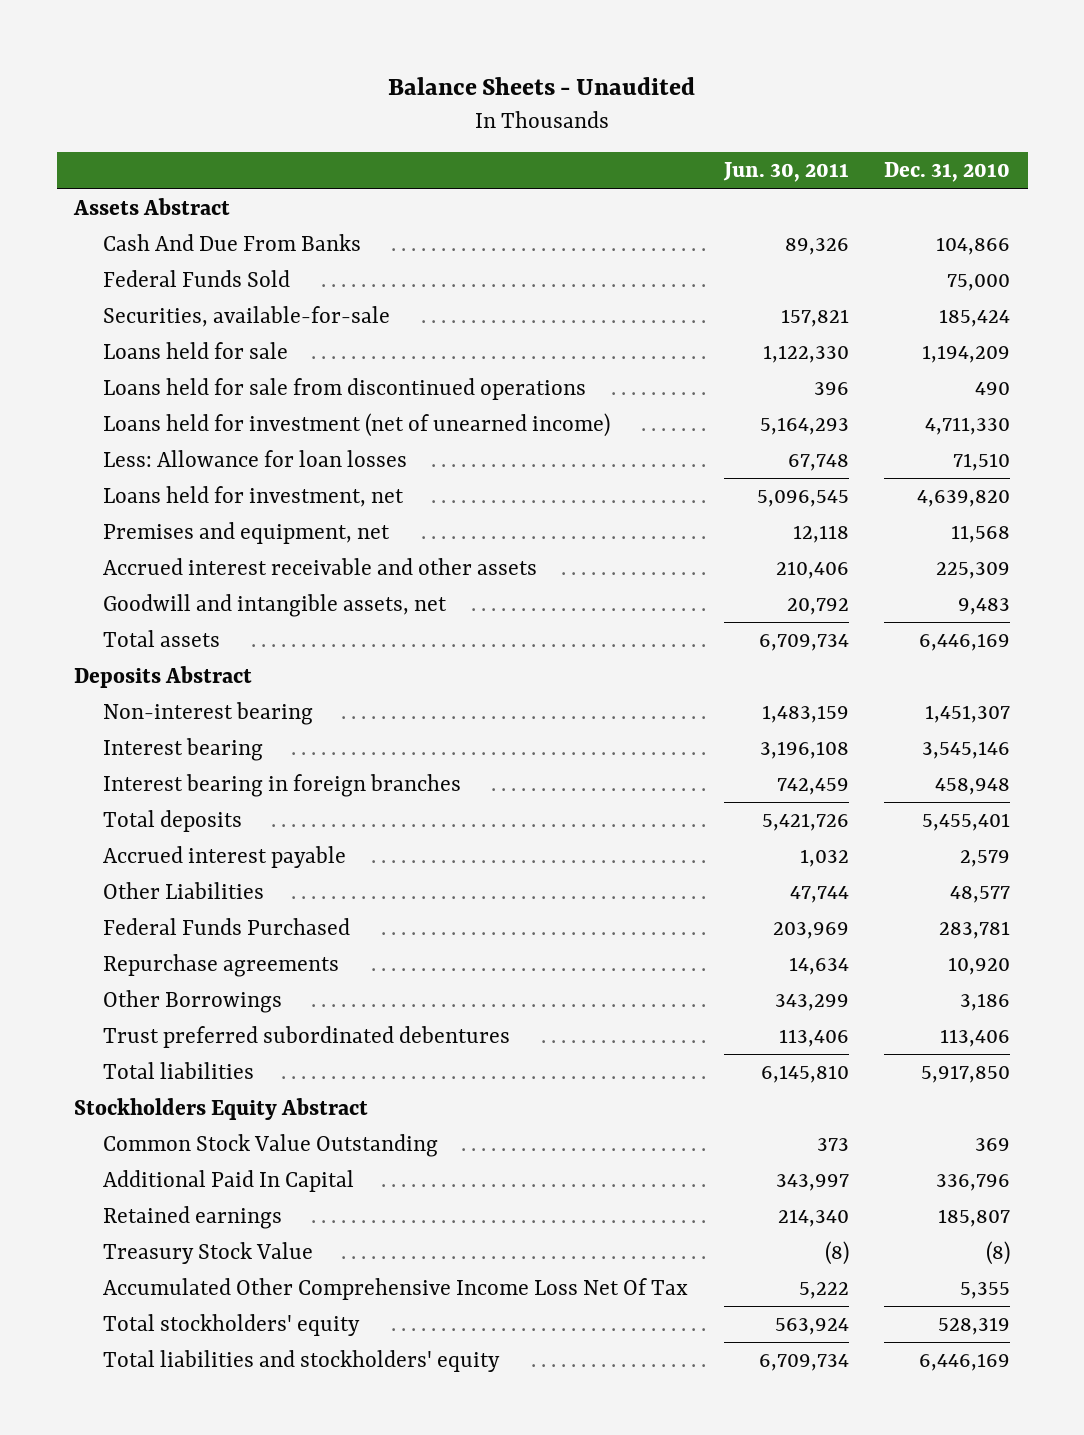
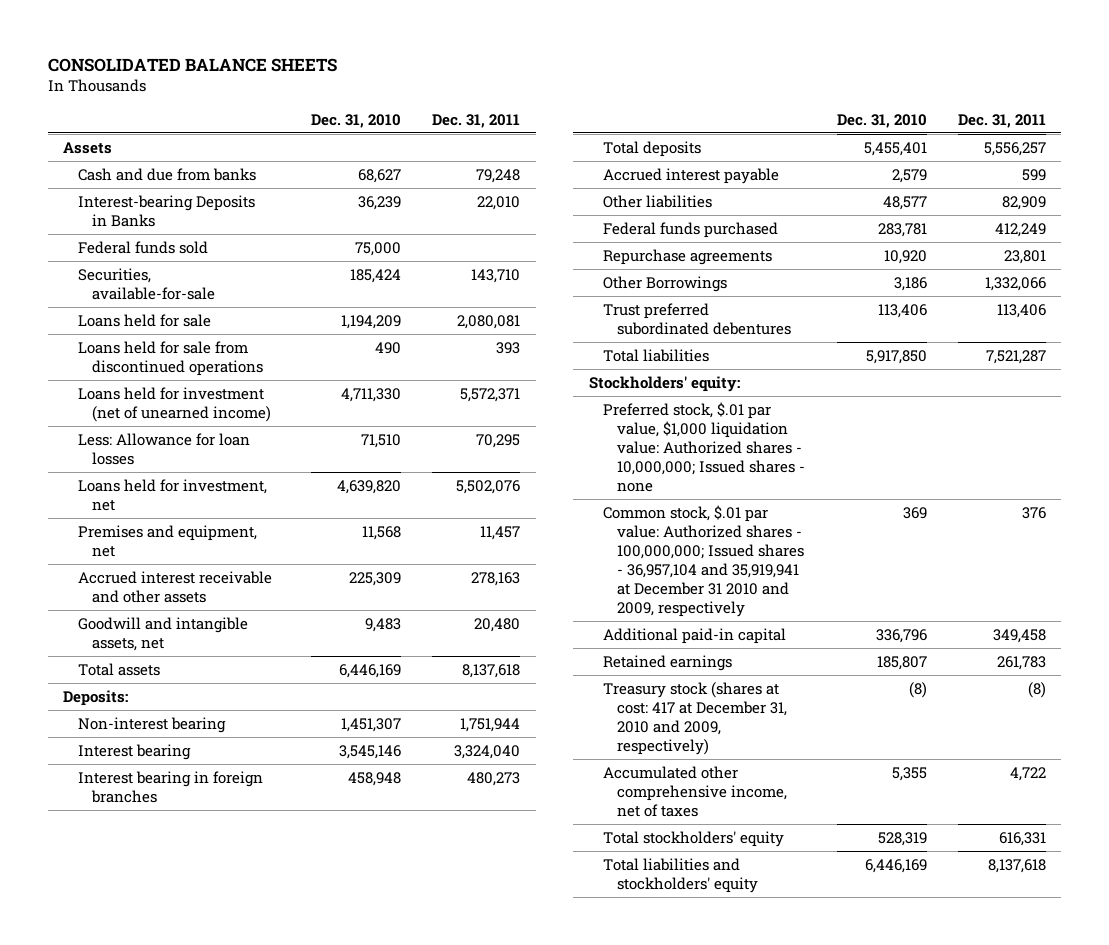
[388,76,696,95] Balance Sheets - Unaudited -> [47,57,337,72] CONSOLIDATED BALANCE SHEETS
[722,162,849,183] Jun. 30, 2011 -> none
none -> [432,113,521,128] Dec. 31, 2011
[73,198,231,216] Assets Abstract -> [63,141,113,154] Assets
[103,234,362,252] Cash And Due From Banks -> [77,167,256,181] Cash and due from banks
[935,237,1010,256] 104,866 -> [358,168,402,183] 68,627
none -> [77,194,255,227] Interest-bearing Deposits in Banks
[103,270,291,288] Federal Funds Sold -> [77,240,208,254] Federal funds sold
[74,666,253,689] Deposits Abstract -> [63,689,129,706] Deposits:
[103,882,265,900] Other Liabilities -> [603,194,713,208] Other liabilities
[103,918,351,936] Federal Funds Purchased -> [603,221,779,238] Federal funds purchased
[74,1098,369,1121] Stockholders Equity Abstract -> [588,375,740,392] Stockholders' equity:
none -> [603,401,806,493] Preferred stock, $.01 par value, $1,000 liquidation value: Authorized shares - 10,000,000; Issued shares - none
[103,1134,439,1158] Common Stock Value Outstanding -> [603,504,805,618] Common stock, $.01 par value: Authorized shares - 100,000,000; Issued shares - 36,957,104 and 35,919,941 at December 31 2010 and 2009, respectively
[103,1170,355,1193] Additional Paid In Capital -> [603,627,787,644] Additional paid-in capital
[103,1242,314,1265] Treasury Stock Value -> [603,681,788,755] Treasury stock (shares at cost: 417 at December 31, 2010 and 2009, respectively)
[103,1278,689,1301] Accumulated Other Comprehensive Income Loss Net Of Tax -> [603,765,788,817] Accumulated other comprehensive income, net of taxes

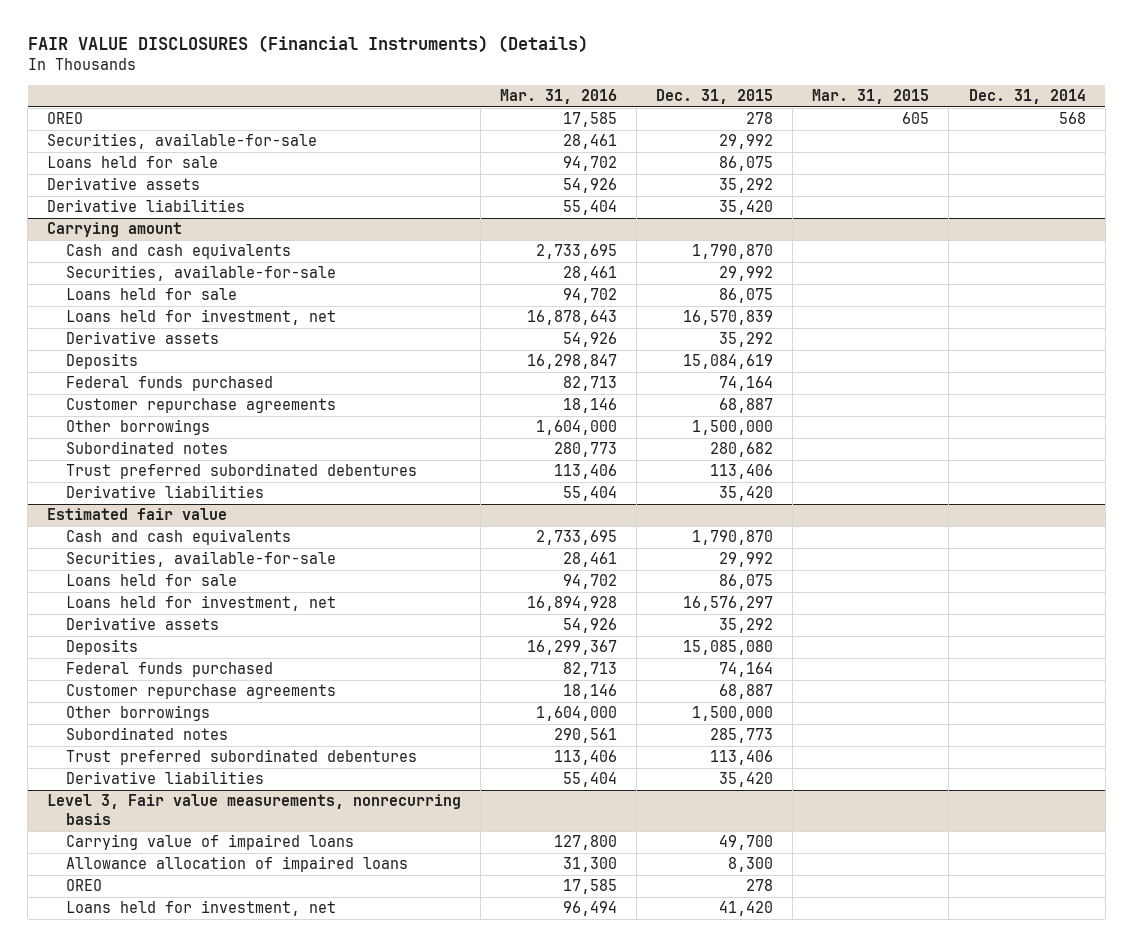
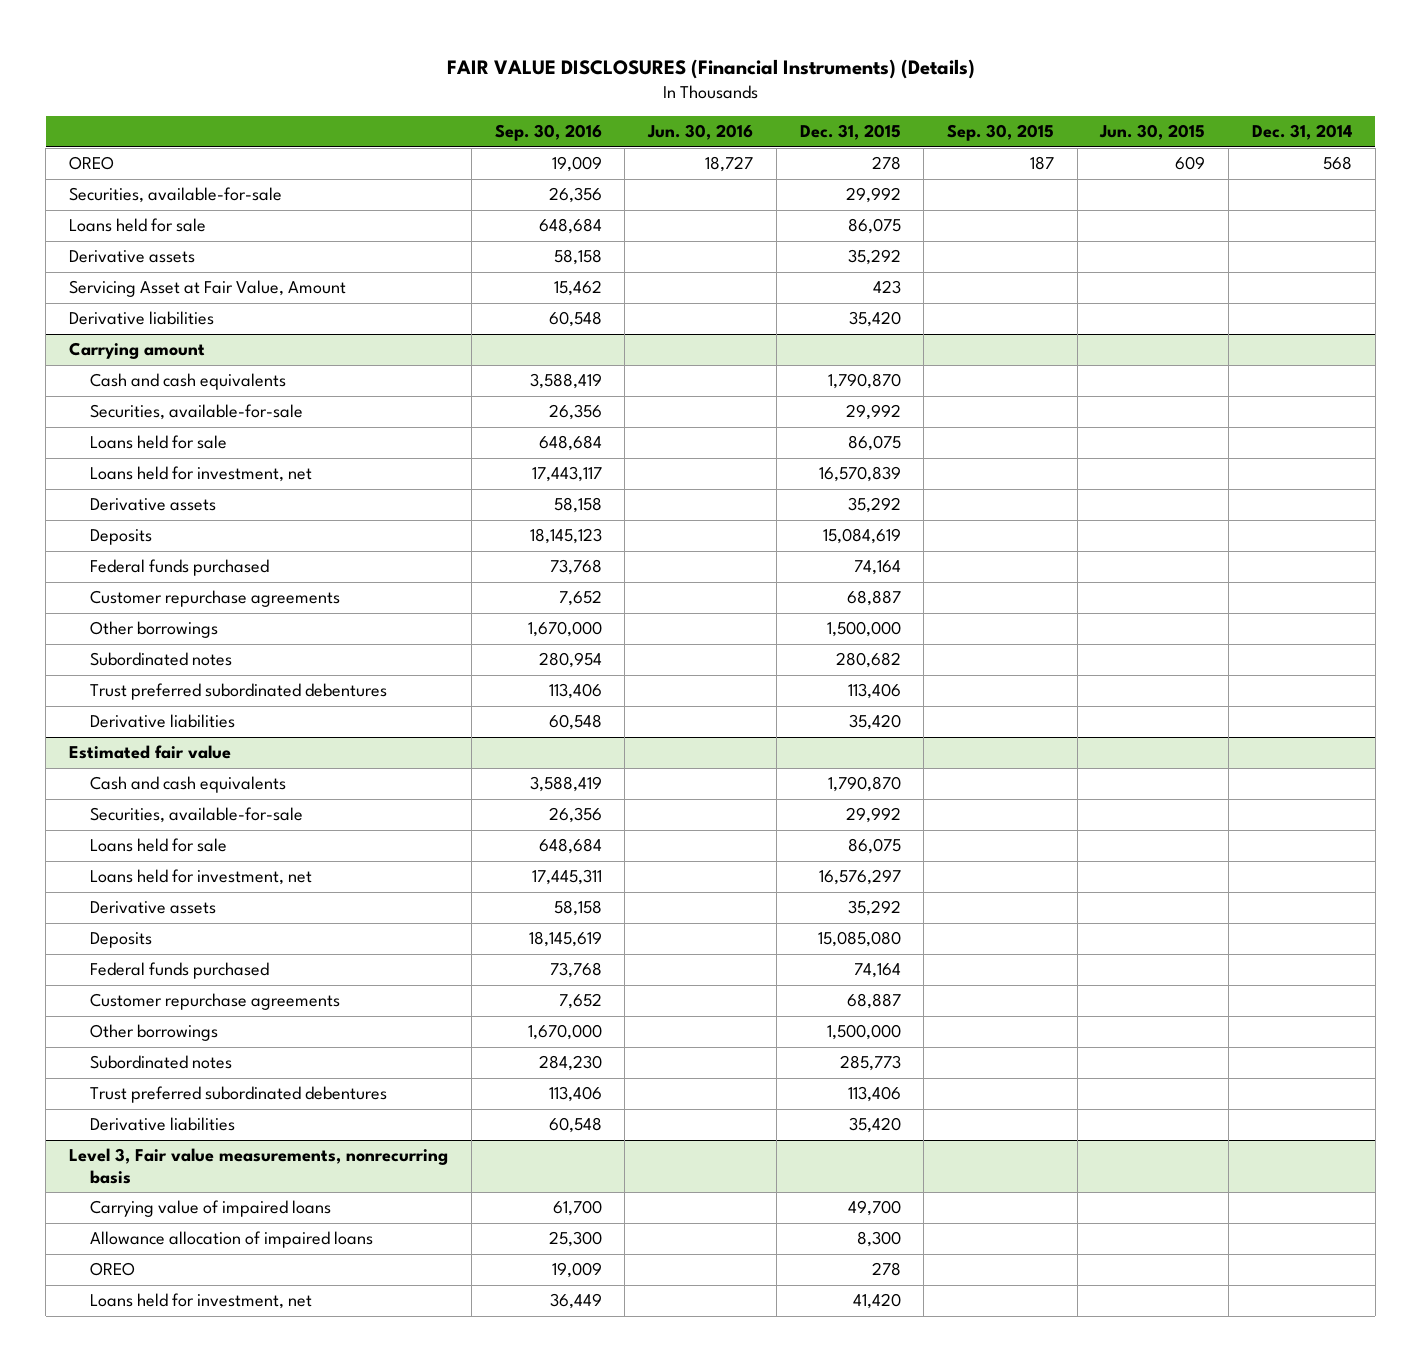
[500,88,618,104] Mar. 31, 2016 -> none
[812,88,930,104] Mar. 31, 2015 -> none
none -> [494,124,602,142] Sep. 30, 2016
none -> [647,124,754,141] Jun. 30, 2016
none -> [947,124,1055,142] Sep. 30, 2015
none -> [1099,124,1206,141] Jun. 30, 2015
none -> [69,280,347,298] Servicing Asset at Fair Value, Amount

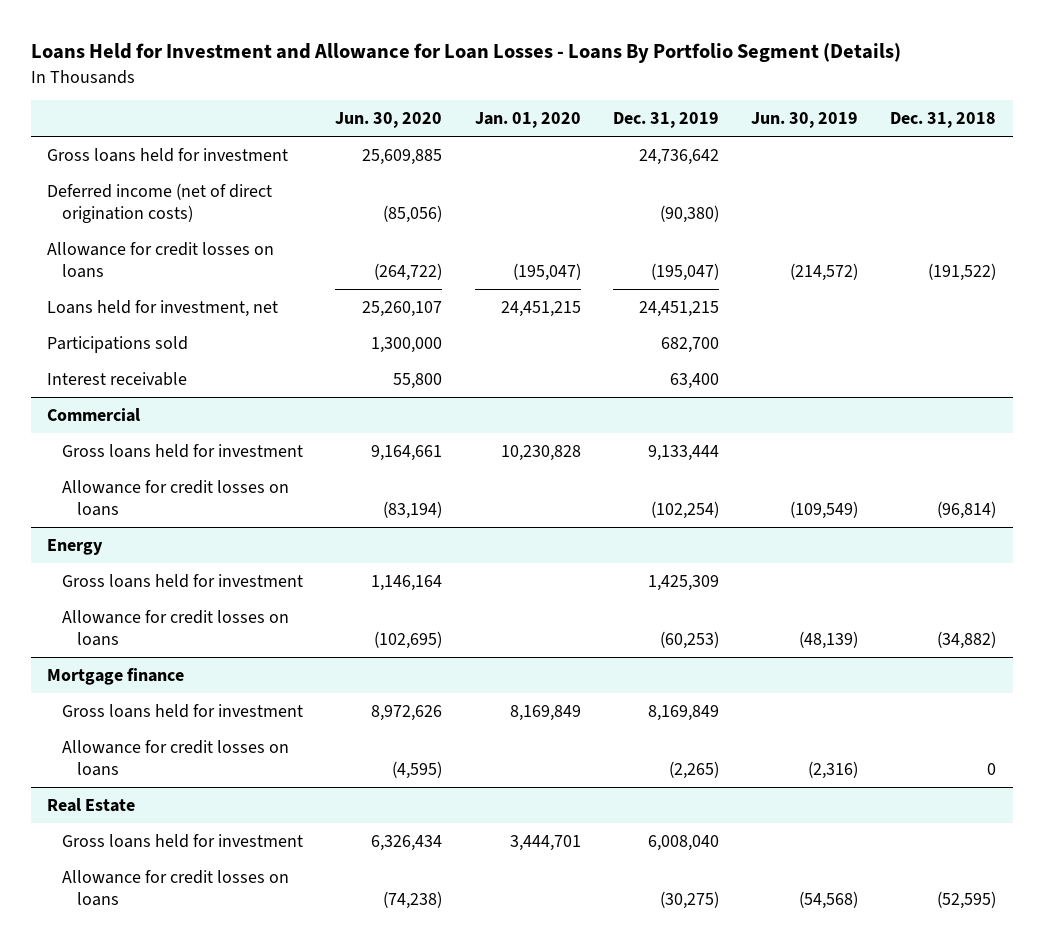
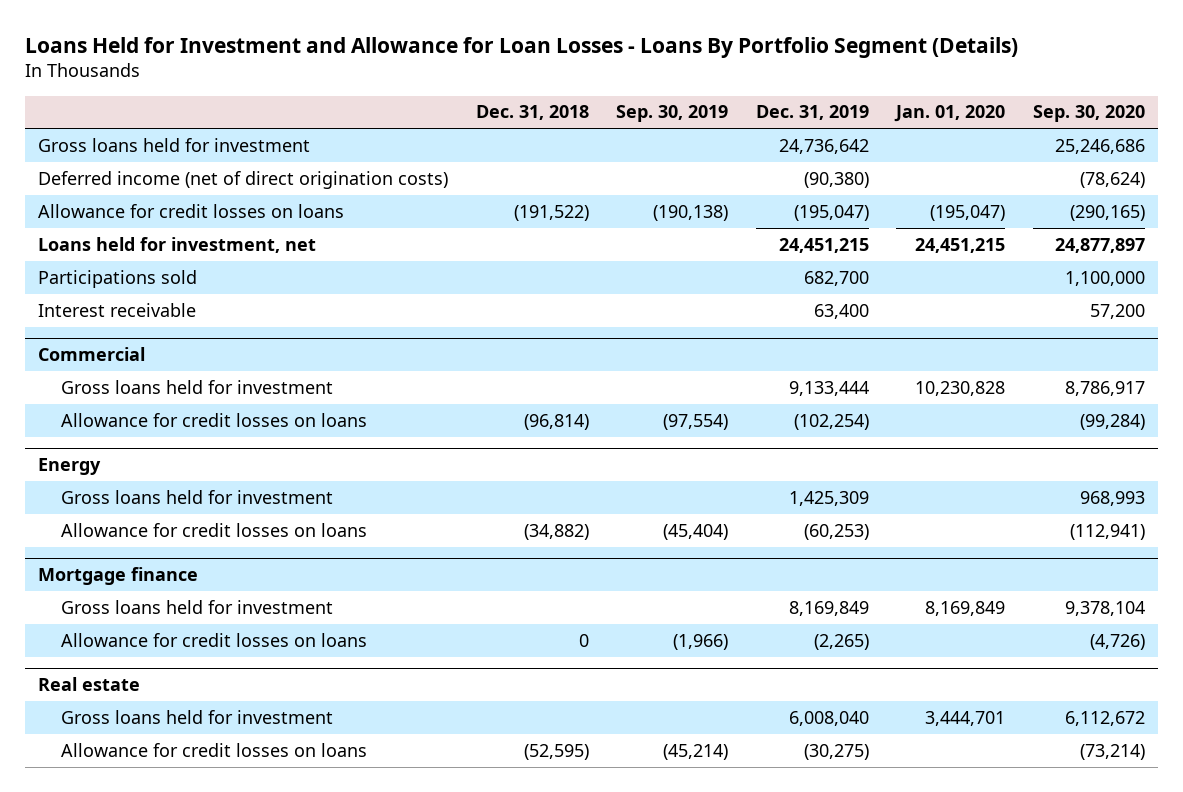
[335,112,443,129] Jun. 30, 2020 -> none
[751,112,859,129] Jun. 30, 2019 -> none
none -> [616,105,729,123] Sep. 30, 2019
none -> [1032,105,1145,123] Sep. 30, 2020
[46,797,135,812] Real Estate -> [38,677,141,692] Real estate

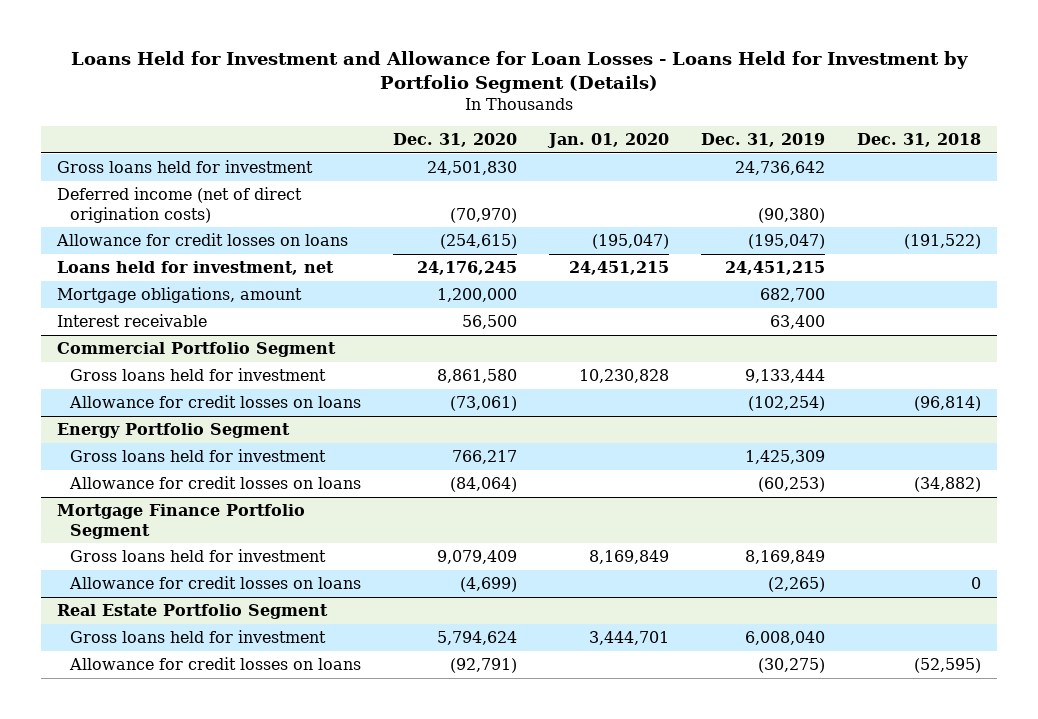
[24,36,1018,58] Loans Held for Investment and Allowance for Loan Losses - Loans By Portfolio Segment (Details) -> [71,51,969,94] Loans Held for Investment and Allowance for Loan Losses - Loans Held for Investment by Portfolio Segment (Details)
[616,105,729,123] Sep. 30, 2019 -> none
[1032,105,1145,123] Sep. 30, 2020 -> none
none -> [393,132,518,147] Dec. 31, 2020
[38,269,198,288] Participations sold -> [57,286,303,303] Mortgage obligations, amount
[38,347,146,362] Commercial -> [57,341,337,357] Commercial Portfolio Segment
[38,458,102,476] Energy -> [57,422,291,438] Energy Portfolio Segment
[38,567,199,586] Mortgage finance -> [57,503,306,539] Mortgage Finance Portfolio Segment
[38,677,141,692] Real estate -> [57,603,329,619] Real Estate Portfolio Segment

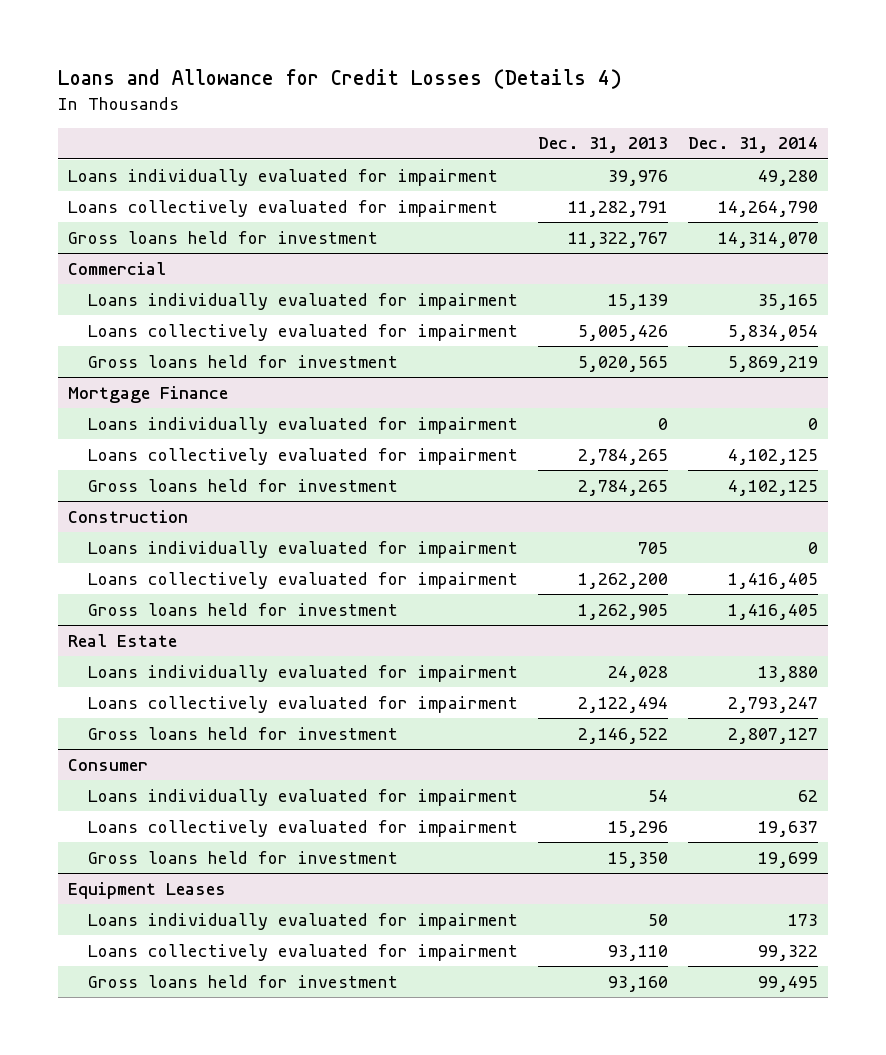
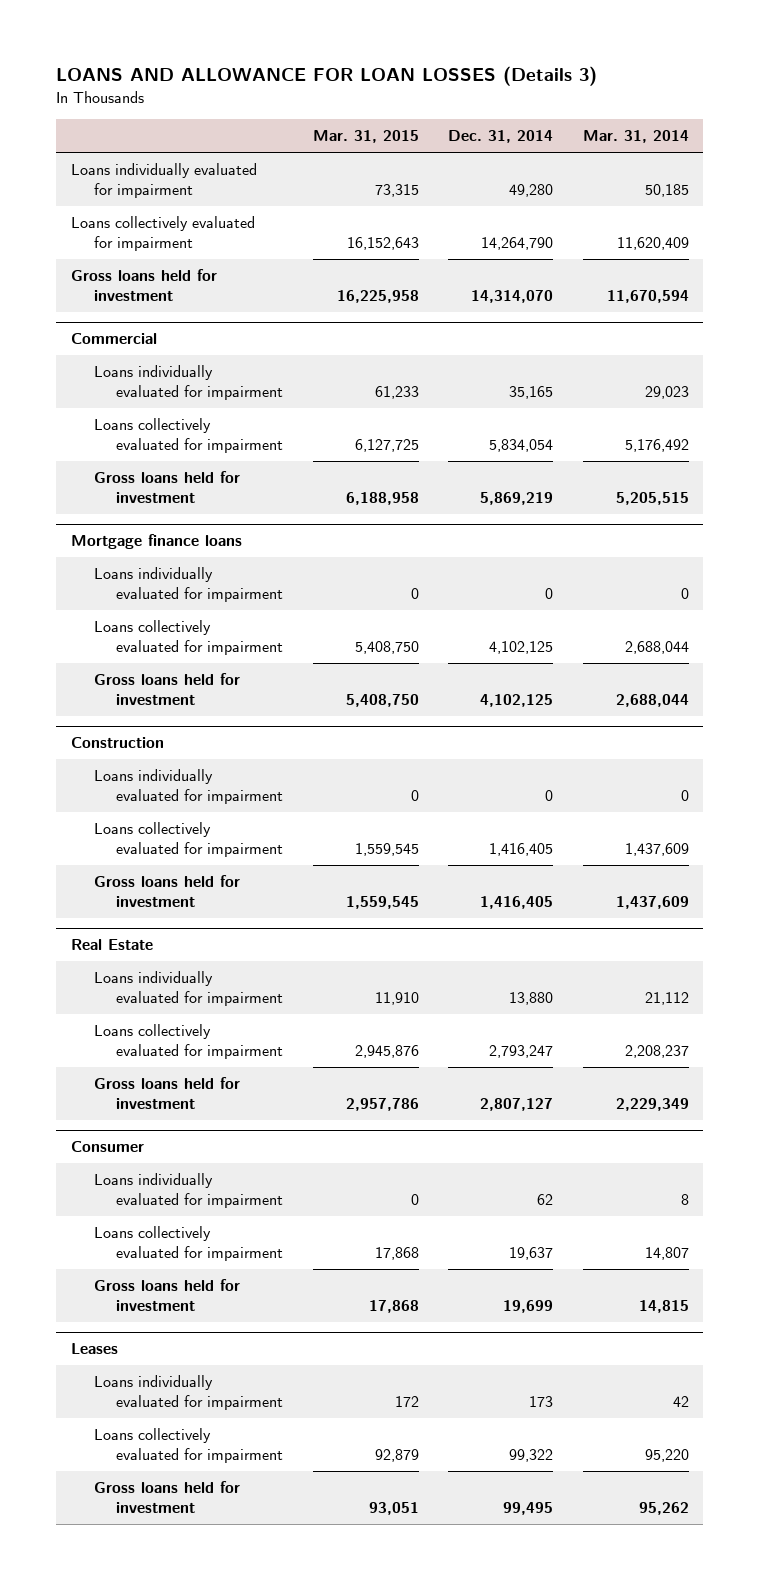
[57,69,622,90] Loans and Allowance for Credit Losses (Details 4) -> [56,66,598,87] LOANS AND ALLOWANCE FOR LOAN LOSSES (Details 3)
[537,137,668,154] Dec. 31, 2013 -> none
none -> [312,130,419,144] Mar. 31, 2015
none -> [582,130,689,144] Mar. 31, 2014
[67,385,228,403] Mortgage Finance -> [70,534,242,550] Mortgage finance loans
[67,881,226,899] Equipment Leases -> [70,1343,118,1355] Leases

